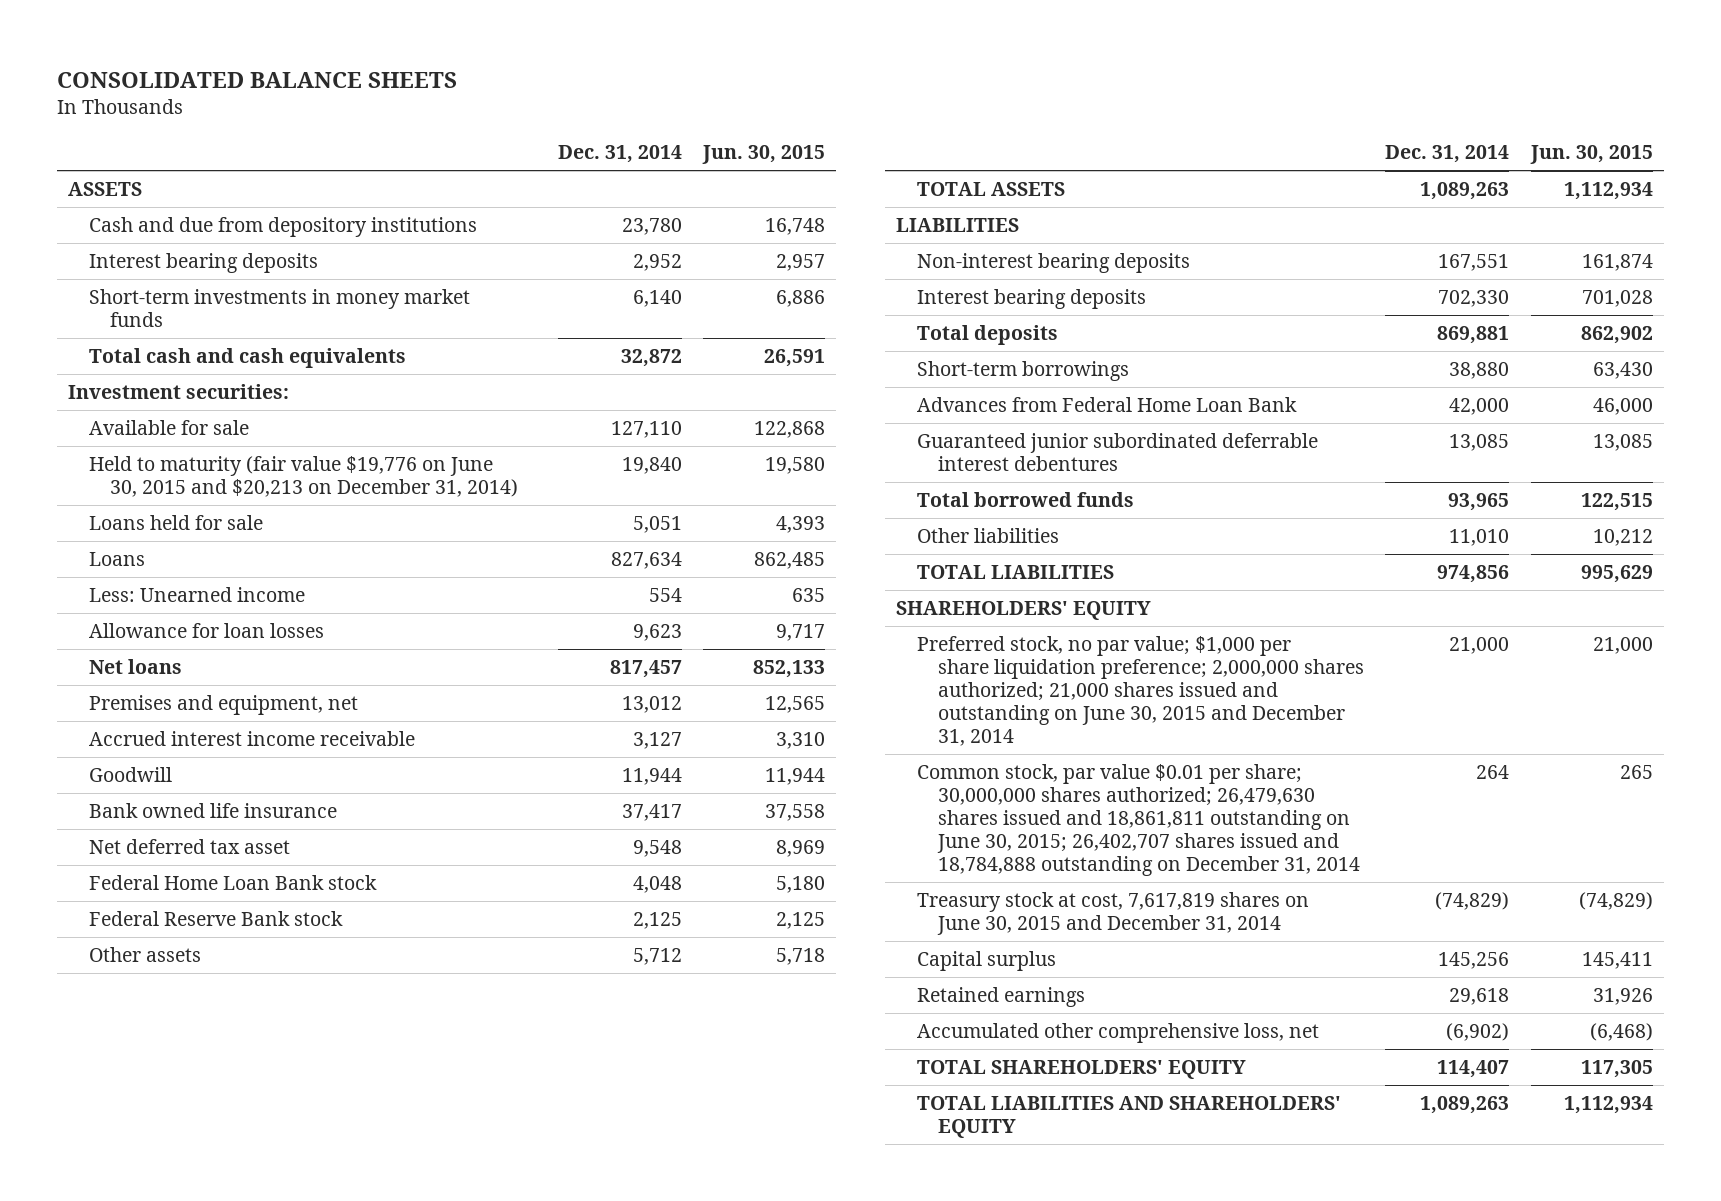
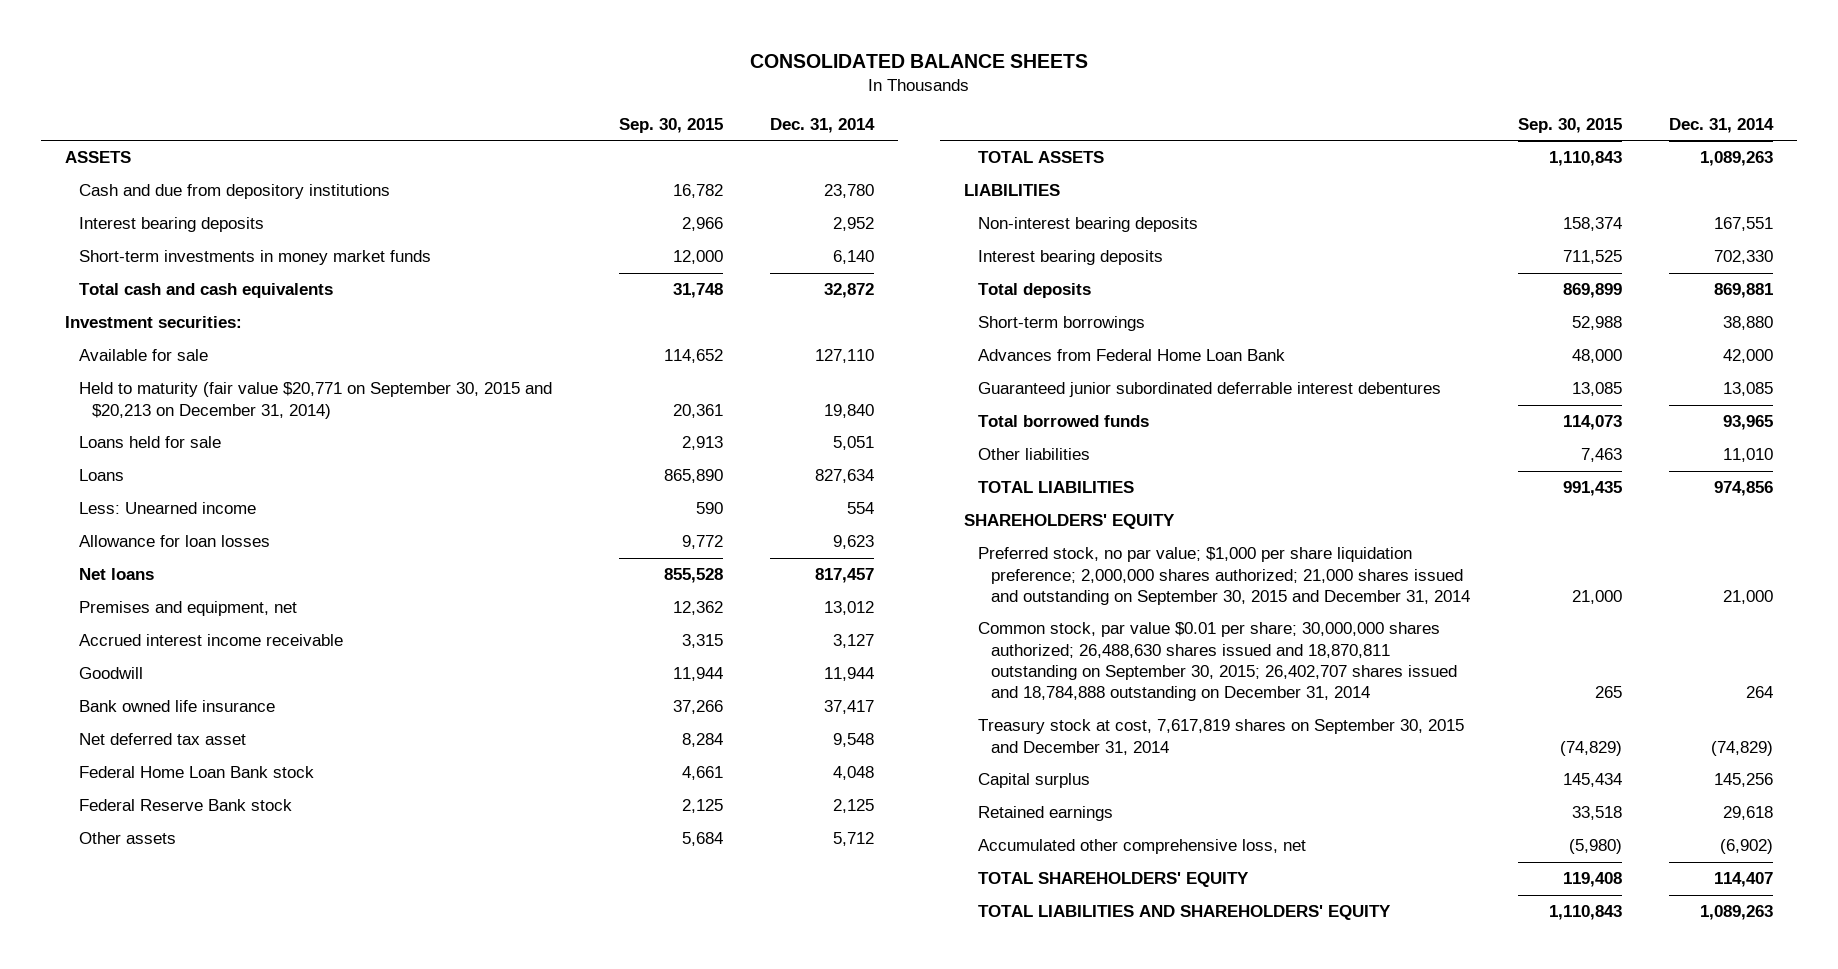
[702,145,826,165] Jun. 30, 2015 -> none
none -> [618,117,723,133] Sep. 30, 2015
[89,456,519,498] Held to maturity (fair value $19,776 on June 30, 2015 and $20,213 on December 31, 2014) -> [78,382,552,419] Held to maturity (fair value $20,771 on September 30, 2015 and $20,213 on December 31, 2014)
[916,636,1365,747] Preferred stock, no par value; $1,000 per share liquidation preference; 2,000,000 shares authorized; 21,000 shares issued and outstanding on June 30, 2015 and December 31, 2014 -> [977,547,1471,605] Preferred stock, no par value; $1,000 per share liquidation preference; 2,000,000 shares authorized; 21,000 shares issued and outstanding on September 30, 2015 and December 31, 2014
[916,764,1361,877] Common stock, par value $0.01 per share; 30,000,000 shares authorized; 26,479,630 shares issued and 18,861,811 outstanding on June 30, 2015; 26,402,707 shares issued and 18,784,888 outstanding on December 31, 2014 -> [977,622,1458,702] Common stock, par value $0.01 per share; 30,000,000 shares authorized; 26,488,630 shares issued and 18,870,811 outstanding on September 30, 2015; 26,402,707 shares issued and 18,784,888 outstanding on December 31, 2014
[916,892,1309,936] Treasury stock at cost, 7,617,819 shares on June 30, 2015 and December 31, 2014 -> [977,719,1464,755] Treasury stock at cost, 7,617,819 shares on September 30, 2015 and December 31, 2014

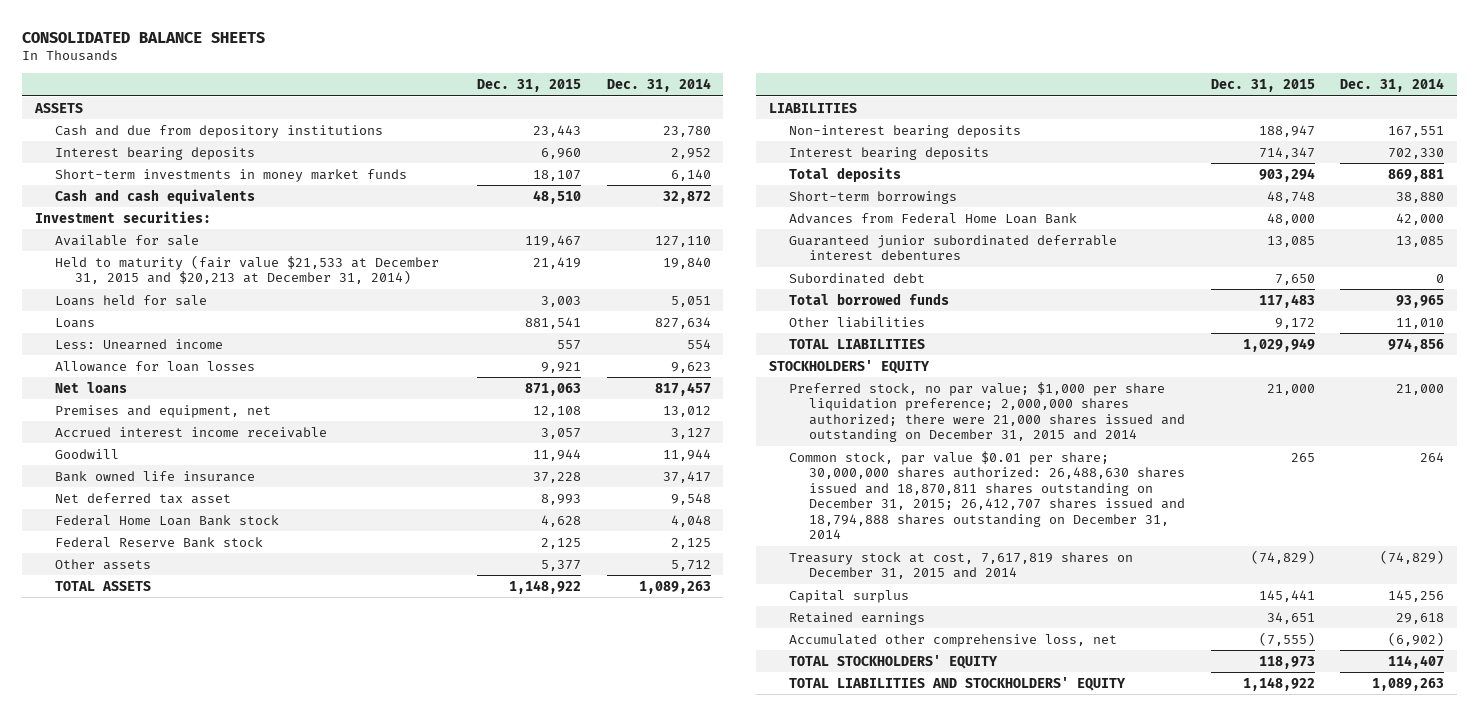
[618,117,723,133] Sep. 30, 2015 -> none
none -> [477,78,582,92] Dec. 31, 2015
[78,283,333,299] Total cash and cash equivalents -> [55,188,256,204] Cash and cash equivalents
[78,382,552,419] Held to maturity (fair value $20,771 on September 30, 2015 and $20,213 on December 31, 2014) -> [55,254,440,285] Held to maturity (fair value $21,533 at December 31, 2015 and $20,213 at December 31, 2014)
none -> [788,272,925,284] Subordinated debt
[963,514,1175,530] SHAREHOLDERS' EQUITY -> [768,359,930,374] STOCKHOLDERS' EQUITY
[977,547,1471,605] Preferred stock, no par value; $1,000 per share liquidation preference; 2,000,000 shares authorized; 21,000 shares issued and outstanding on September 30, 2015 and December 31, 2014 -> [788,381,1185,443] Preferred stock, no par value; $1,000 per share liquidation preference; 2,000,000 shares authorized; there were 21,000 shares issued and outstanding on December 31, 2015 and 2014
[977,622,1458,702] Common stock, par value $0.01 per share; 30,000,000 shares authorized; 26,488,630 shares issued and 18,870,811 outstanding on September 30, 2015; 26,402,707 shares issued and 18,784,888 outstanding on December 31, 2014 -> [788,450,1185,540] Common stock, par value $0.01 per share; 30,000,000 shares authorized: 26,488,630 shares issued and 18,870,811 shares outstanding on December 31, 2015; 26,412,707 shares issued and 18,794,888 shares outstanding on December 31, 2014
[977,719,1464,755] Treasury stock at cost, 7,617,819 shares on September 30, 2015 and December 31, 2014 -> [788,551,1133,580] Treasury stock at cost, 7,617,819 shares on December 31, 2015 and 2014
[977,872,1249,888] TOTAL SHAREHOLDERS' EQUITY -> [788,654,998,669] TOTAL STOCKHOLDERS' EQUITY
[977,905,1391,921] TOTAL LIABILITIES AND SHAREHOLDERS' EQUITY -> [788,676,1126,691] TOTAL LIABILITIES AND STOCKHOLDERS' EQUITY

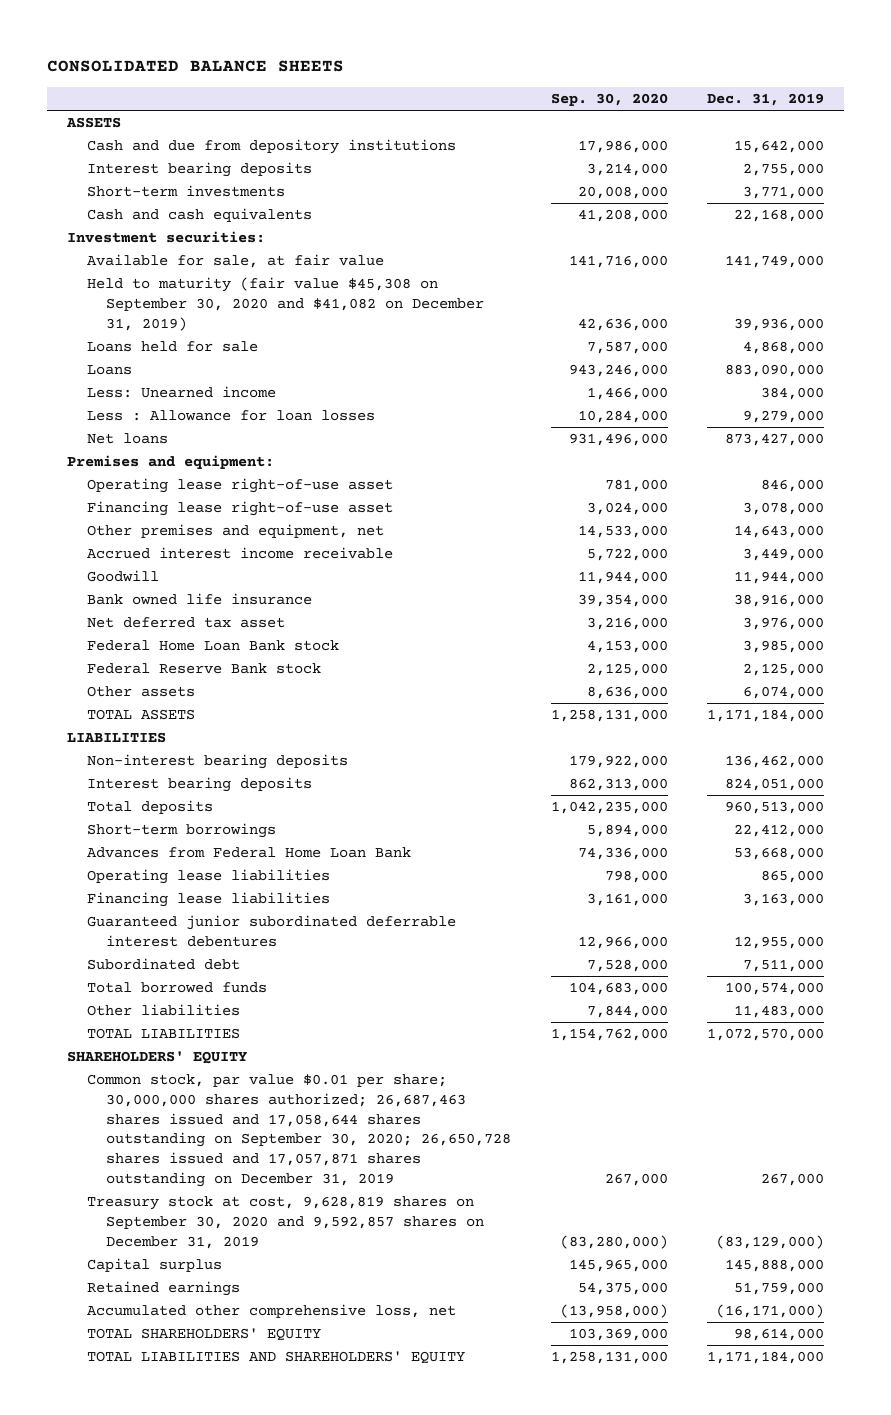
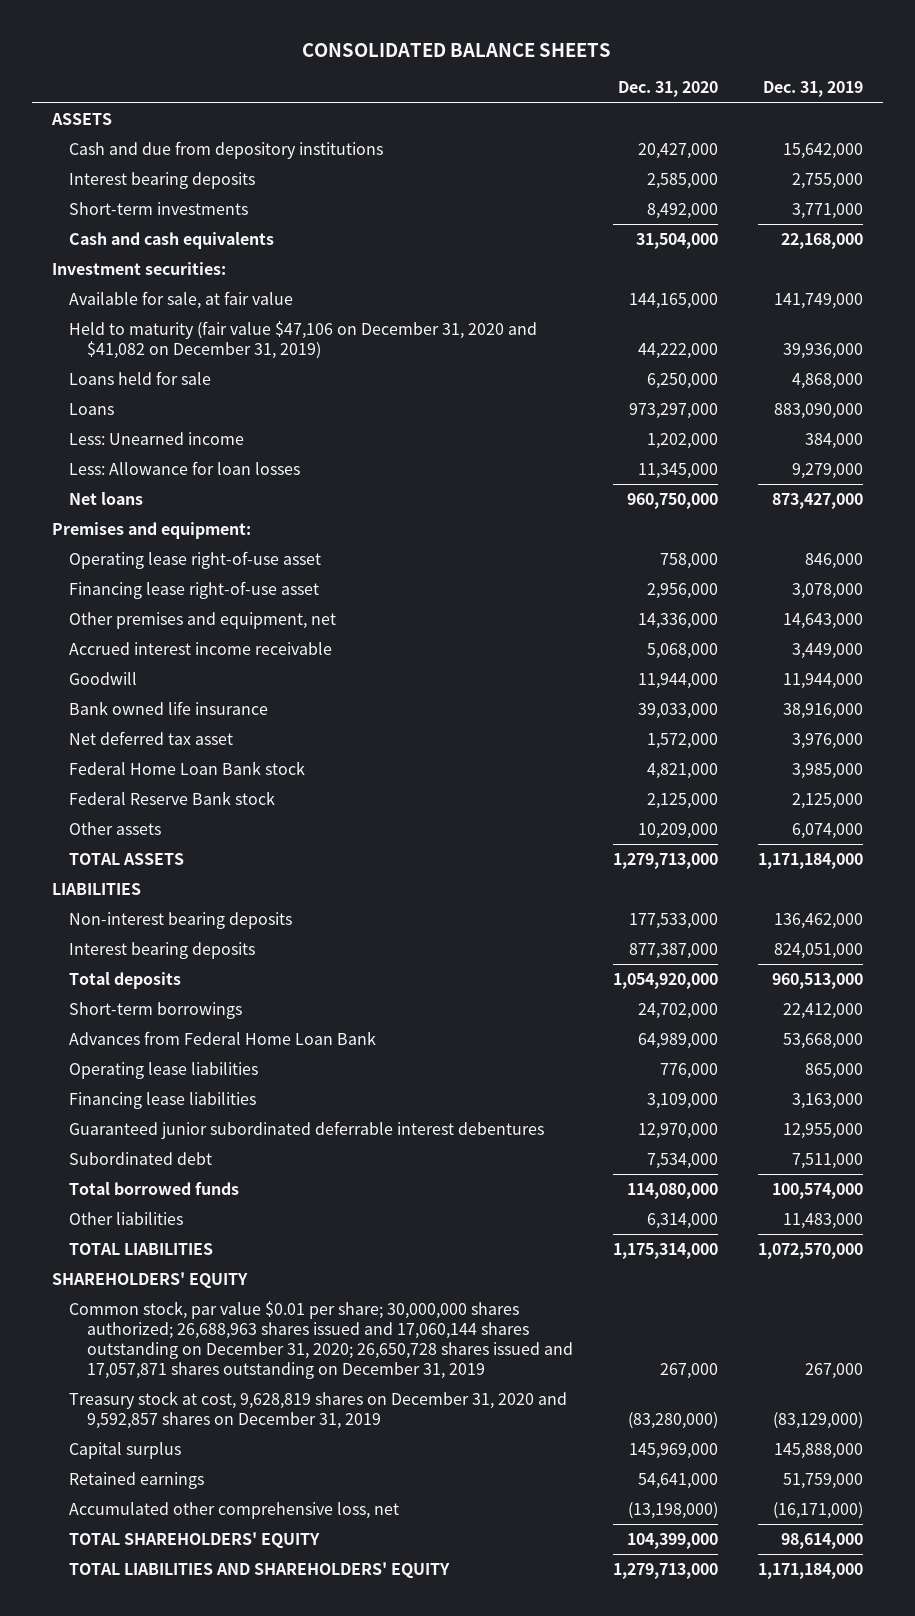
[550,92,668,106] Sep. 30, 2020 -> none
none -> [617,81,718,98] Dec. 31, 2020
[86,277,485,331] Held to maturity (fair value $45,308 on September 30, 2020 and $41,082 on December 31, 2019) -> [69,321,538,359] Held to maturity (fair value $47,106 on December 31, 2020 and $41,082 on December 31, 2019)
[86,410,375,422] Less : Allowance for loan losses -> [69,461,301,476] Less: Allowance for loan losses
[86,1074,512,1187] Common stock, par value $0.01 per share; 30,000,000 shares authorized; 26,687,463 shares issued and 17,058,644 shares outstanding on September 30, 2020; 26,650,728 shares issued and 17,057,871 shares outstanding on December 31, 2019 -> [69,1301,573,1379] Common stock, par value $0.01 per share; 30,000,000 shares authorized; 26,688,963 shares issued and 17,060,144 shares outstanding on December 31, 2020; 26,650,728 shares issued and 17,057,871 shares outstanding on December 31, 2019
[86,1196,485,1249] Treasury stock at cost, 9,628,819 shares on September 30, 2020 and 9,592,857 shares on December 31, 2019 -> [69,1391,568,1429] Treasury stock at cost, 9,628,819 shares on December 31, 2020 and 9,592,857 shares on December 31, 2019

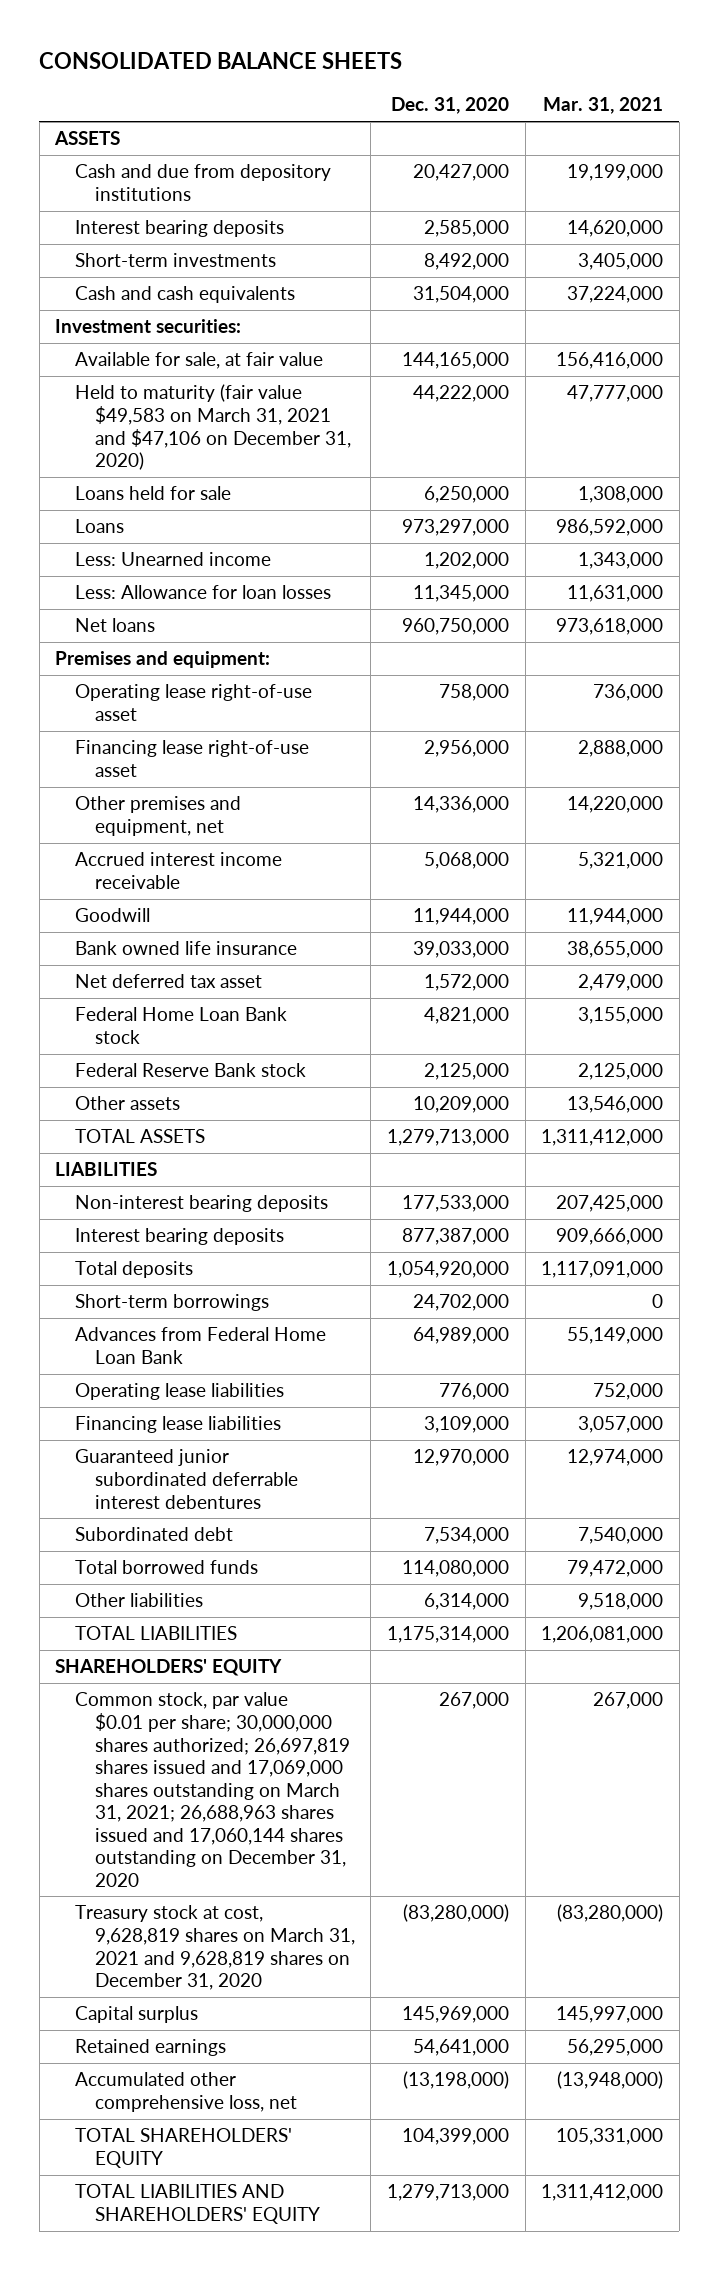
[762,81,863,98] Dec. 31, 2019 -> none
none -> [543,97,664,115] Mar. 31, 2021
[69,321,538,359] Held to maturity (fair value $47,106 on December 31, 2020 and $41,082 on December 31, 2019) -> [75,384,351,471] Held to maturity (fair value $49,583 on March 31, 2021 and $47,106 on December 31, 2020)
[69,1301,573,1379] Common stock, par value $0.01 per share; 30,000,000 shares authorized; 26,688,963 shares issued and 17,060,144 shares outstanding on December 31, 2020; 26,650,728 shares issued and 17,057,871 shares outstanding on December 31, 2019 -> [75,1692,350,1887] Common stock, par value $0.01 per share; 30,000,000 shares authorized; 26,697,819 shares issued and 17,069,000 shares outstanding on March 31, 2021; 26,688,963 shares issued and 17,060,144 shares outstanding on December 31, 2020
[69,1391,568,1429] Treasury stock at cost, 9,628,819 shares on December 31, 2020 and 9,592,857 shares on December 31, 2019 -> [75,1905,355,1991] Treasury stock at cost, 9,628,819 shares on March 31, 2021 and 9,628,819 shares on December 31, 2020

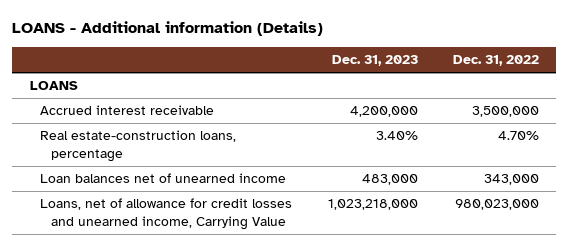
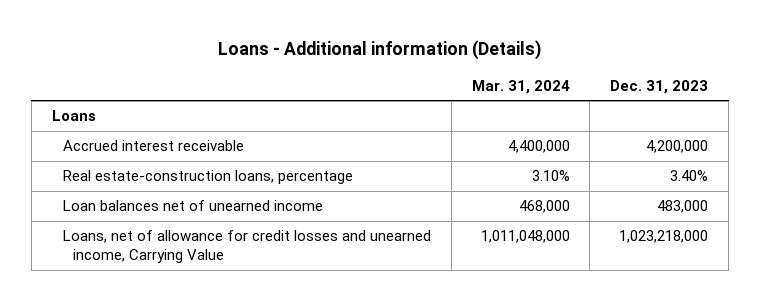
[11,21,323,37] LOANS - Additional information (Details) -> [218,40,542,61] Loans - Additional information (Details)
[452,55,539,67] Dec. 31, 2022 -> none
none -> [471,79,570,94] Mar. 31, 2024
[29,81,78,91] LOANS -> [51,110,96,122] Loans

